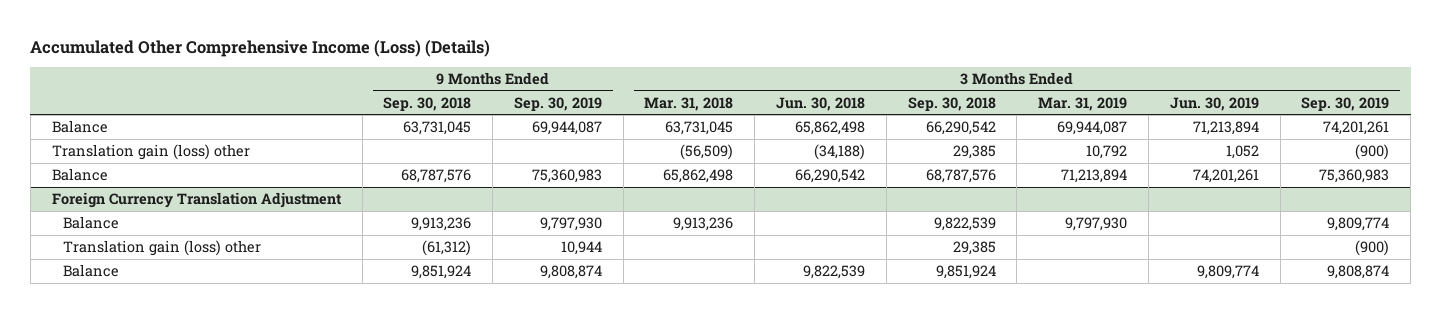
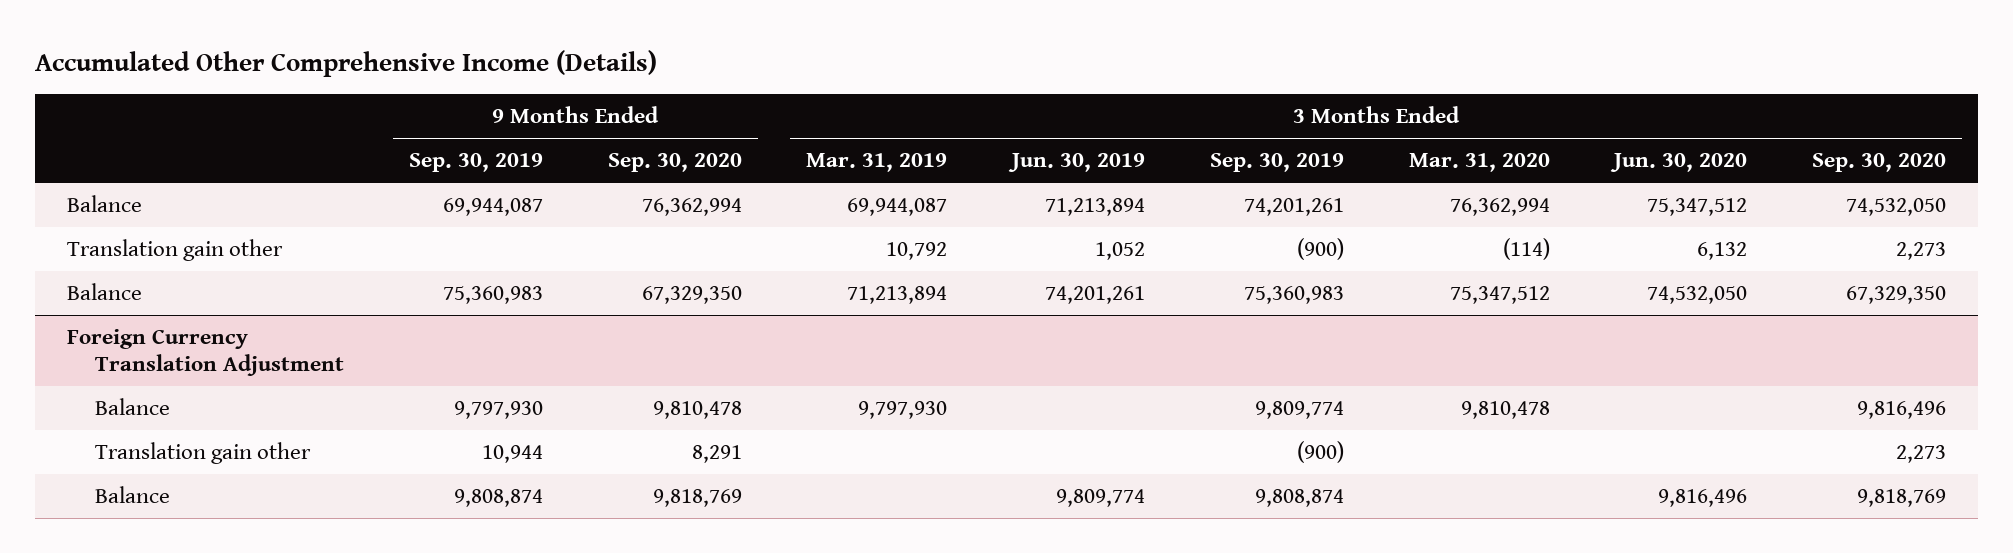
[30,39,491,57] Accumulated Other Comprehensive Income (Loss) (Details) -> [34,49,657,77] Accumulated Other Comprehensive Income (Details)
[383,96,472,111] Sep. 30, 2018 -> none
[644,96,734,111] Mar. 31, 2018 -> none
[776,96,866,111] Jun. 30, 2018 -> none
[907,96,996,111] Sep. 30, 2018 -> none
none -> [607,153,742,173] Sep. 30, 2020
none -> [1408,153,1550,173] Mar. 31, 2020
none -> [1610,153,1748,173] Jun. 30, 2020
none -> [1811,153,1946,173] Sep. 30, 2020
[51,143,250,160] Translation gain (loss) other -> [67,239,284,262] Translation gain other
[62,239,261,256] Translation gain (loss) other -> [95,442,312,465] Translation gain other

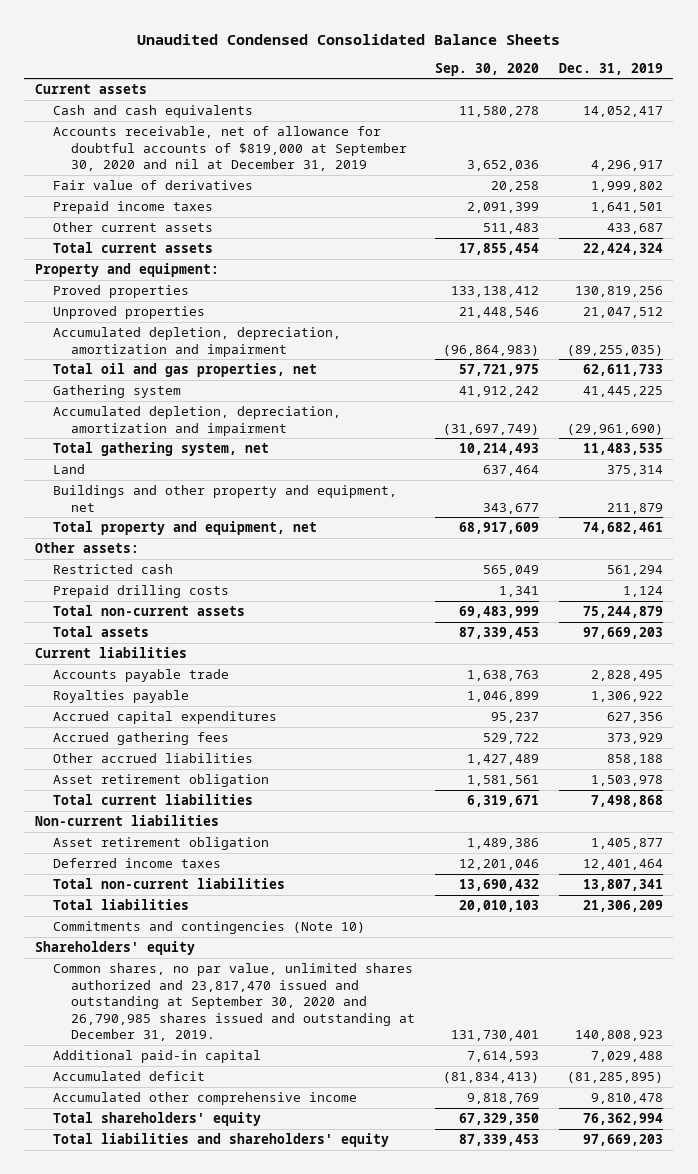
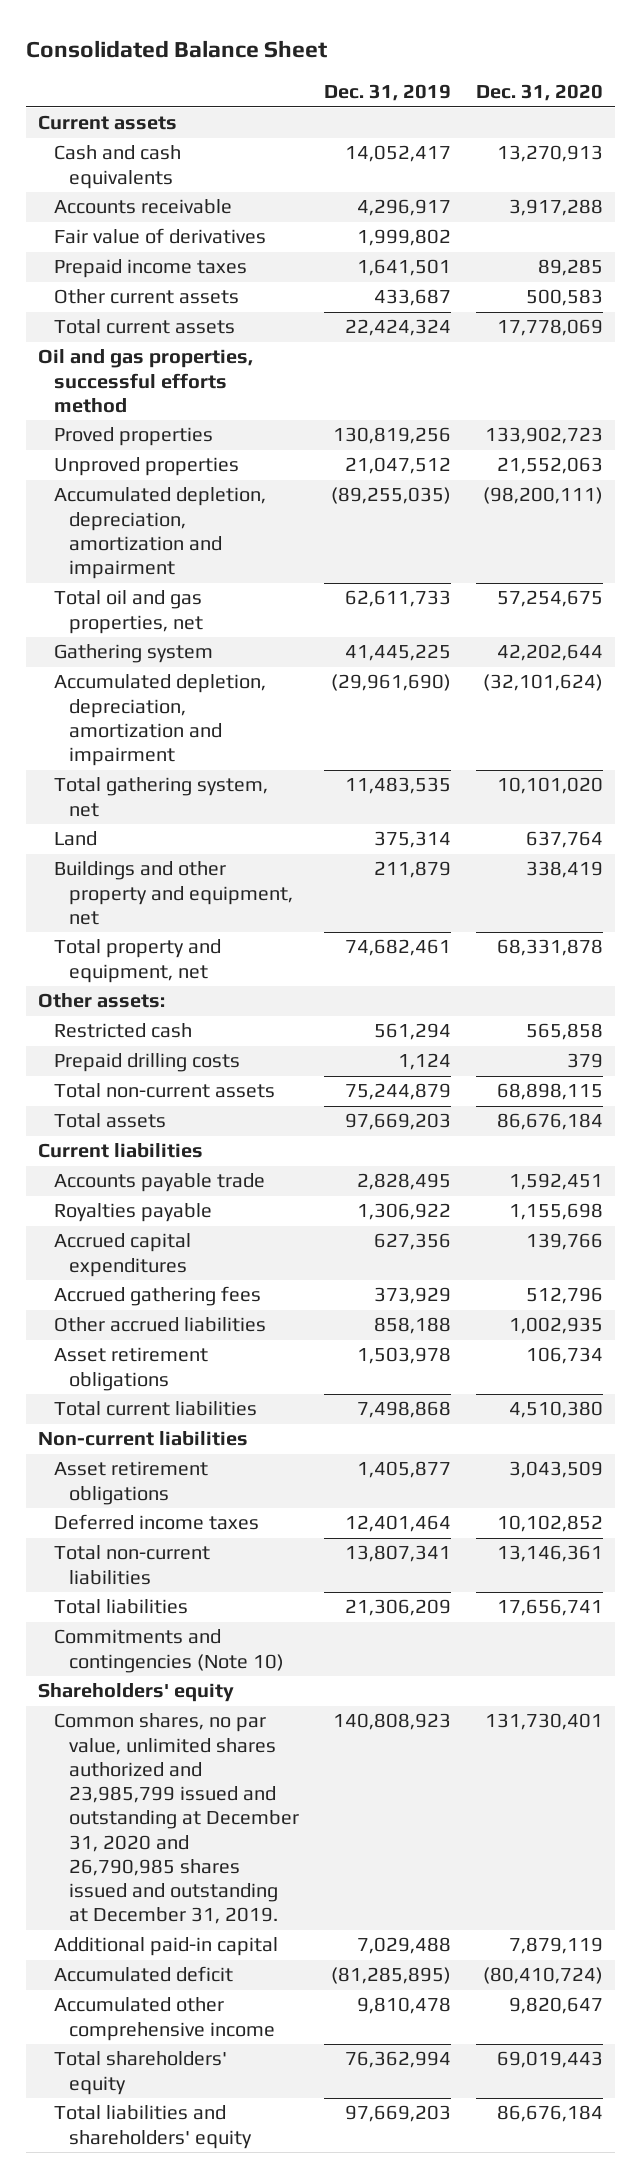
[136,33,560,45] Unaudited Condensed Consolidated Balance Sheets -> [25,39,327,58] Consolidated Balance Sheet
[434,62,539,76] Sep. 30, 2020 -> none
none -> [475,84,603,102] Dec. 31, 2020
[52,126,407,172] Accounts receivable, net of allowance for doubtful accounts of $819,000 at September 30, 2020 and nil at December 31, 2019 -> [53,199,232,215] Accounts receivable
[34,263,219,278] Property and equipment: -> [38,349,254,413] Oil and gas properties, successful efforts method
[52,774,269,788] Asset retirement obligation -> [53,1347,208,1391] Asset retirement obligations
[52,837,269,851] Asset retirement obligation -> [53,1461,208,1505] Asset retirement obligations
[52,963,415,1042] Common shares, no par value, unlimited shares authorized and 23,817,470 issued and outstanding at September 30, 2020 and 26,790,985 shares issued and outstanding at December 31, 2019. -> [53,1713,300,1925] Common shares, no par value, unlimited shares authorized and 23,985,799 issued and outstanding at December 31, 2020 and 26,790,985 shares issued and outstanding at December 31, 2019.

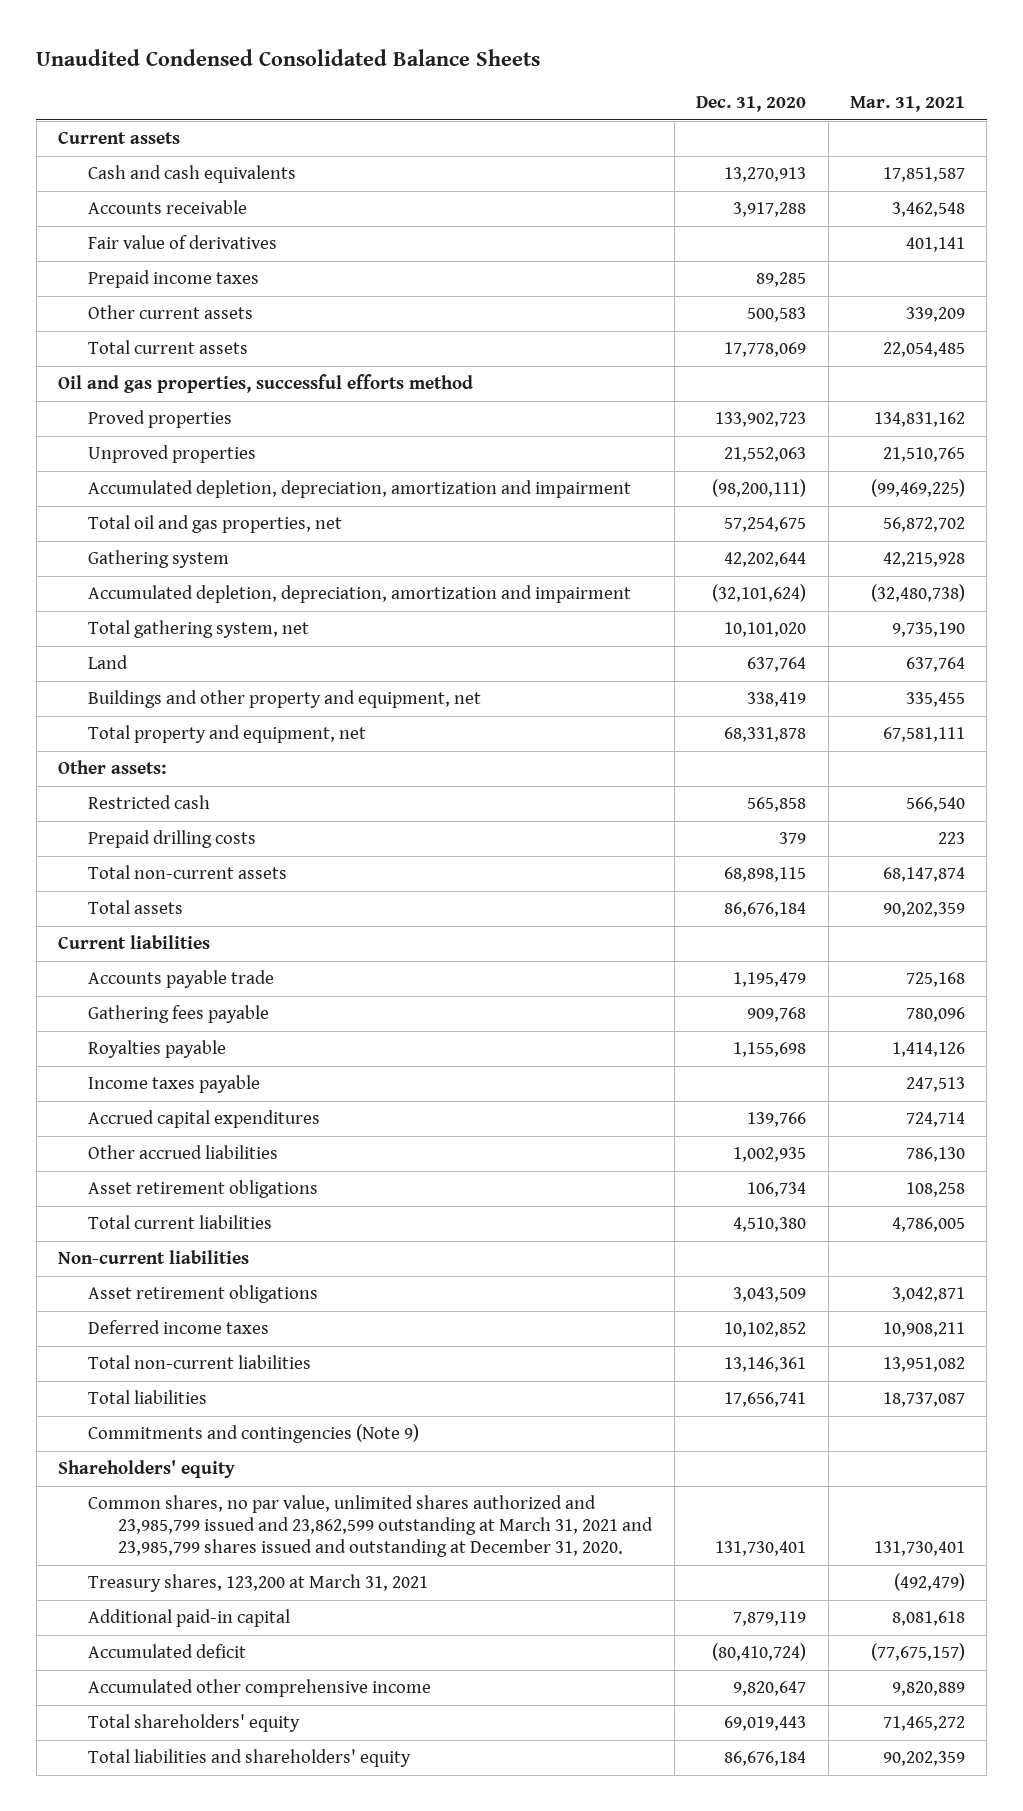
[25,39,327,58] Consolidated Balance Sheet -> [36,48,541,66] Unaudited Condensed Consolidated Balance Sheets
[323,84,451,102] Dec. 31, 2019 -> none
none -> [849,95,965,112] Mar. 31, 2021
[508,1173,603,1191] 1,592,451 -> [733,972,807,988] 1,195,479
none -> [88,1005,270,1024] Gathering fees payable
none -> [88,1075,261,1094] Income taxes payable
[53,1286,261,1307] Accrued gathering fees -> none
[53,1629,285,1673] Commitments and contingencies (Note 10) -> [88,1424,420,1444] Commitments and contingencies (Note 9)
[53,1713,300,1925] Common shares, no par value, unlimited shares authorized and 23,985,799 issued and outstanding at December 31, 2020 and 26,790,985 shares issued and outstanding at December 31, 2019. -> [88,1495,654,1557] Common shares, no par value, unlimited shares authorized and 23,985,799 issued and 23,862,599 outstanding at March 31, 2021 and 23,985,799 shares issued and outstanding at December 31, 2020.
none -> [88,1574,429,1593] Treasury shares, 123,200 at March 31, 2021

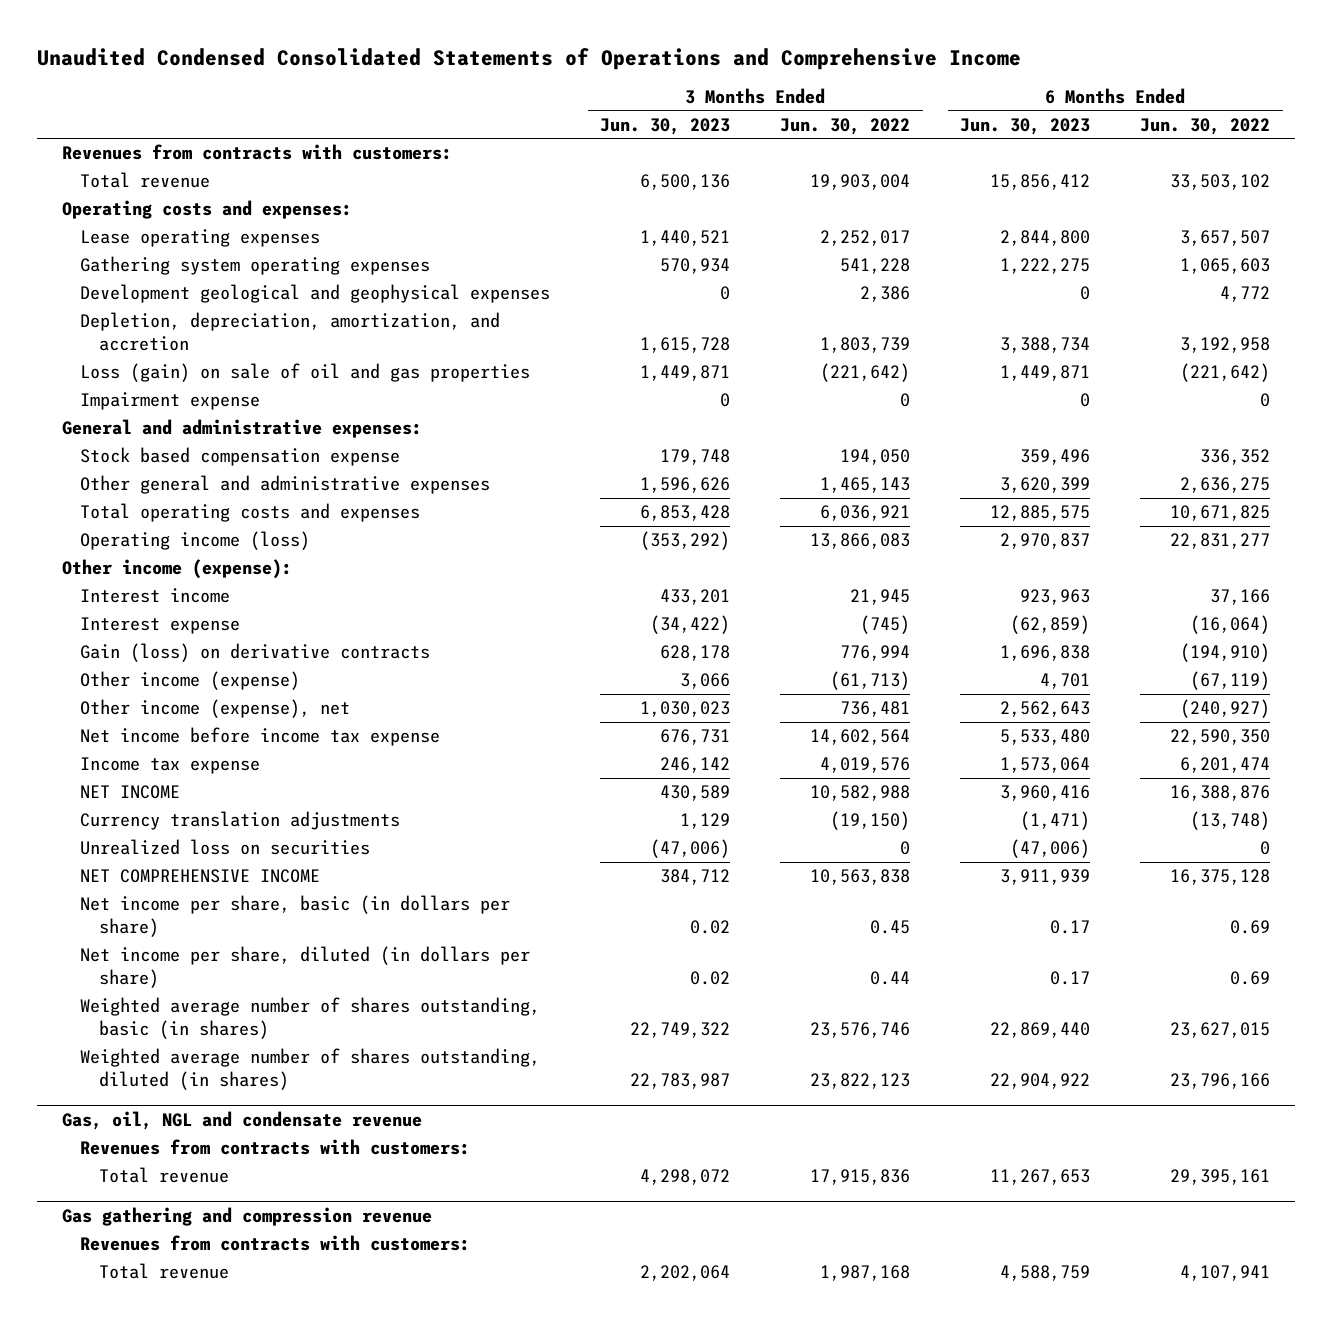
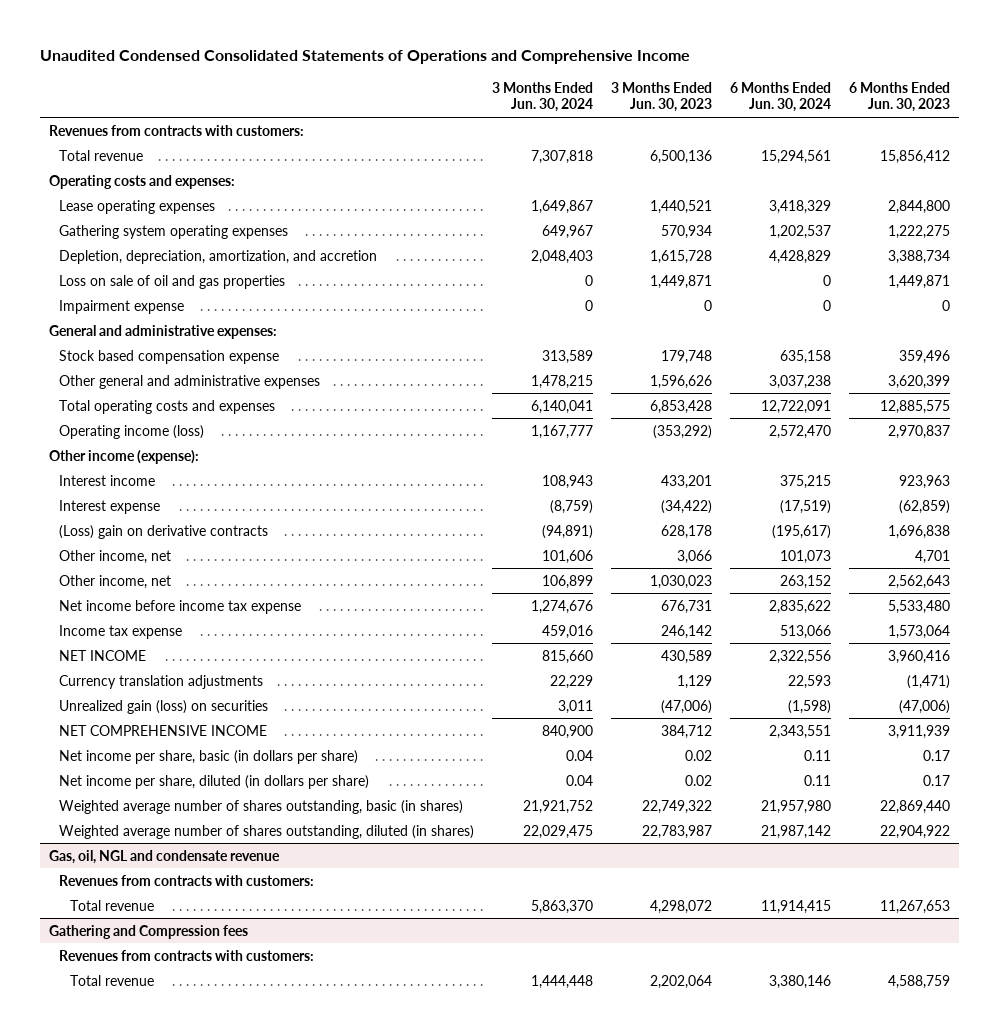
[780,117,911,135] Jun. 30, 2022 -> none
[1140,117,1271,135] Jun. 30, 2022 -> none
none -> [492,81,594,113] 3 Months Ended Jun. 30, 2024
none -> [729,81,831,113] 6 Months Ended Jun. 30, 2024
[80,284,551,304] Development geological and geophysical expenses -> none
[80,363,531,383] Loss (gain) on sale of oil and gas properties -> [59,274,286,289] Loss on sale of oil and gas properties
[80,643,431,663] Gain (loss) on derivative contracts -> [59,524,269,539] (Loss) gain on derivative contracts
[80,671,301,691] Other income (expense) -> [59,549,172,564] Other income, net
[80,699,351,719] Other income (expense), net -> [59,574,172,589] Other income, net
[80,839,371,856] Unrealized loss on securities -> [59,699,269,714] Unrealized gain (loss) on securities
[61,1206,432,1226] Gas gathering and compression revenue -> [48,924,248,939] Gathering and Compression fees

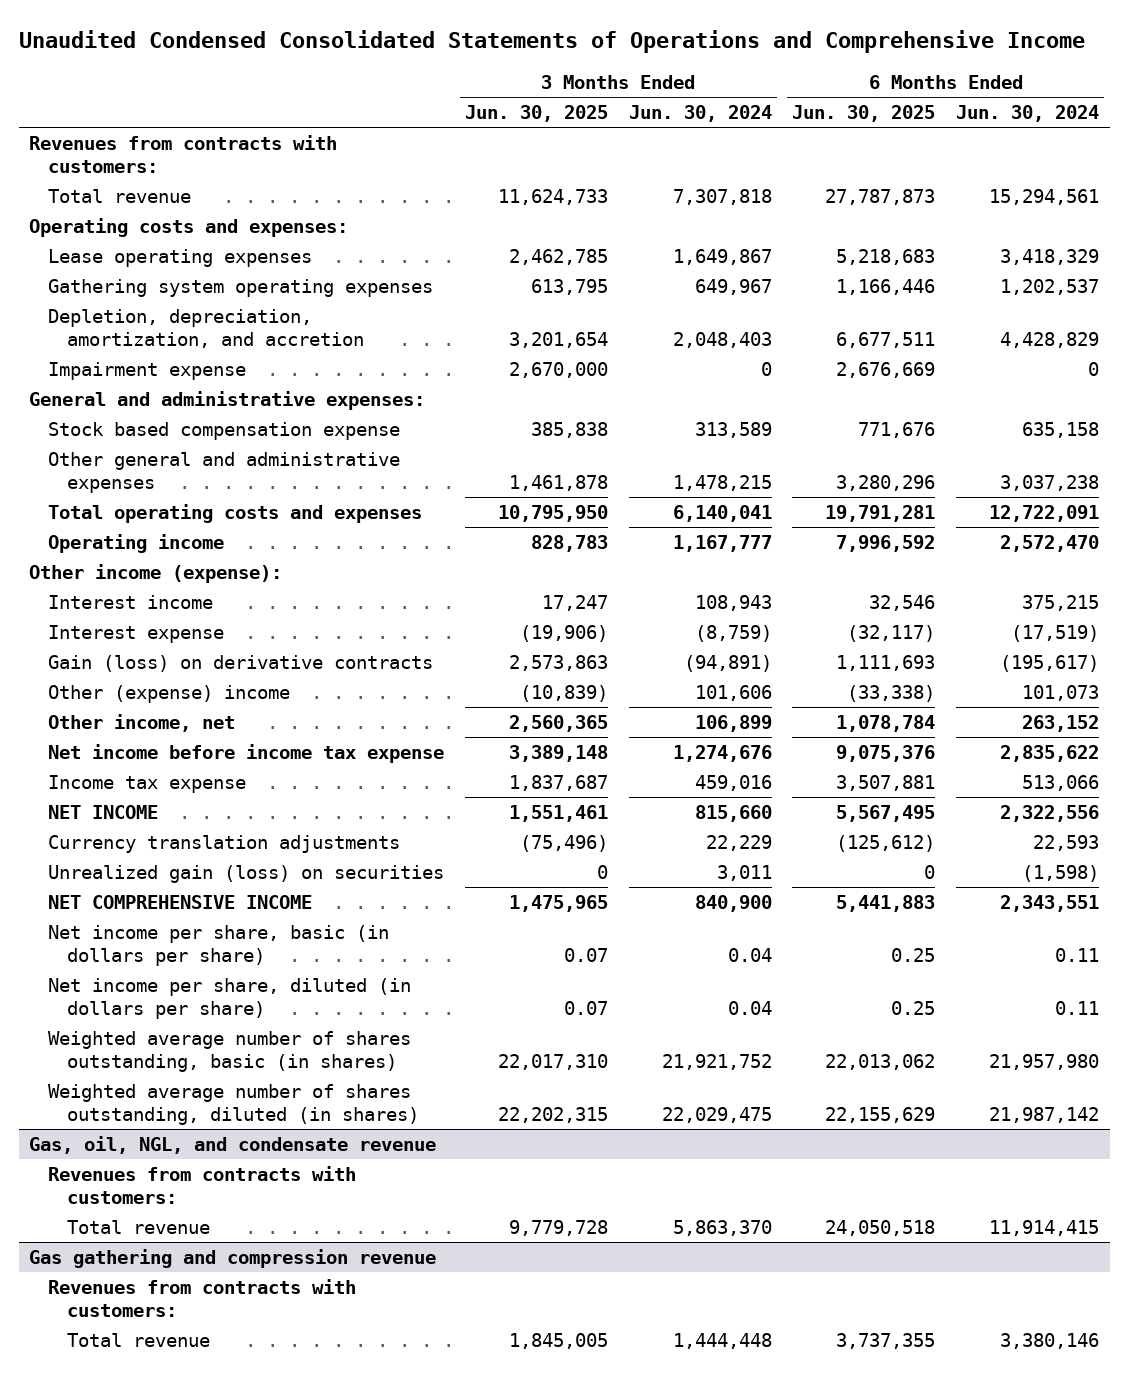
[610,81,712,113] 3 Months Ended Jun. 30, 2023 -> none
[848,81,950,113] 6 Months Ended Jun. 30, 2023 -> none
none -> [464,105,608,123] Jun. 30, 2025
none -> [792,105,936,123] Jun. 30, 2025
[59,274,286,289] Loss on sale of oil and gas properties -> none
[59,424,205,439] Operating income (loss) -> [48,533,225,553] Operating income
[59,524,269,539] (Loss) gain on derivative contracts -> [48,654,434,672] Gain (loss) on derivative contracts
[59,549,172,564] Other income, net -> [48,684,291,703] Other (expense) income
[48,849,280,864] Gas, oil, NGL and condensate revenue -> [29,1135,437,1154] Gas, oil, NGL, and condensate revenue
[48,924,248,939] Gathering and Compression fees -> [29,1248,437,1268] Gas gathering and compression revenue

